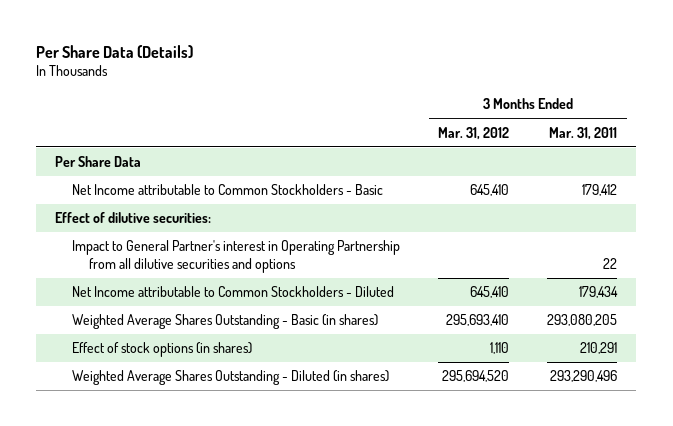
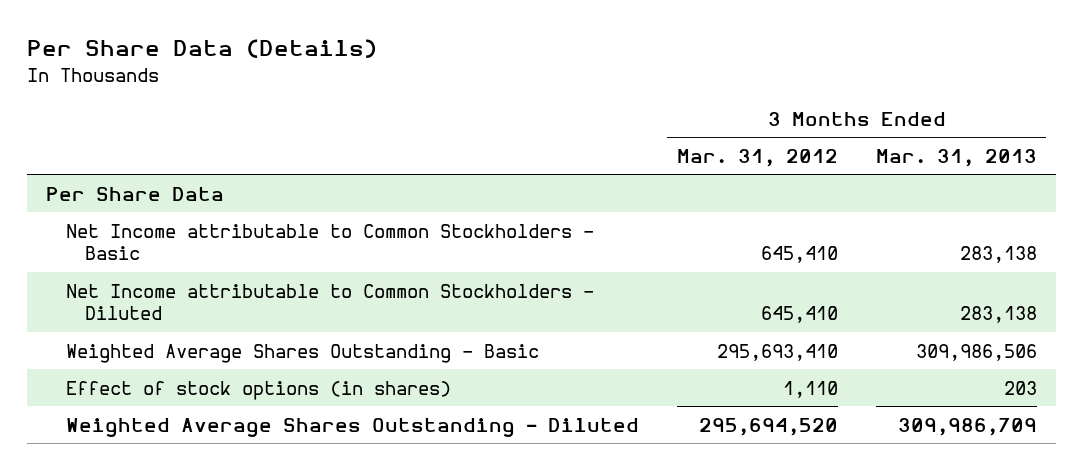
[549,126,618,140] Mar. 31, 2011 -> none
none -> [875,148,1037,167] Mar. 31, 2013
[55,212,212,224] Effect of dilutive securities: -> none
[72,240,401,273] Impact to General Partner's interest in Operating Partnership from all dilutive securities and options -> none
[72,314,379,330] Weighted Average Shares Outstanding - Basic (in shares) -> [65,343,539,363] Weighted Average Shares Outstanding - Basic
[72,370,390,386] Weighted Average Shares Outstanding - Diluted (in shares) -> [65,417,639,437] Weighted Average Shares Outstanding - Diluted

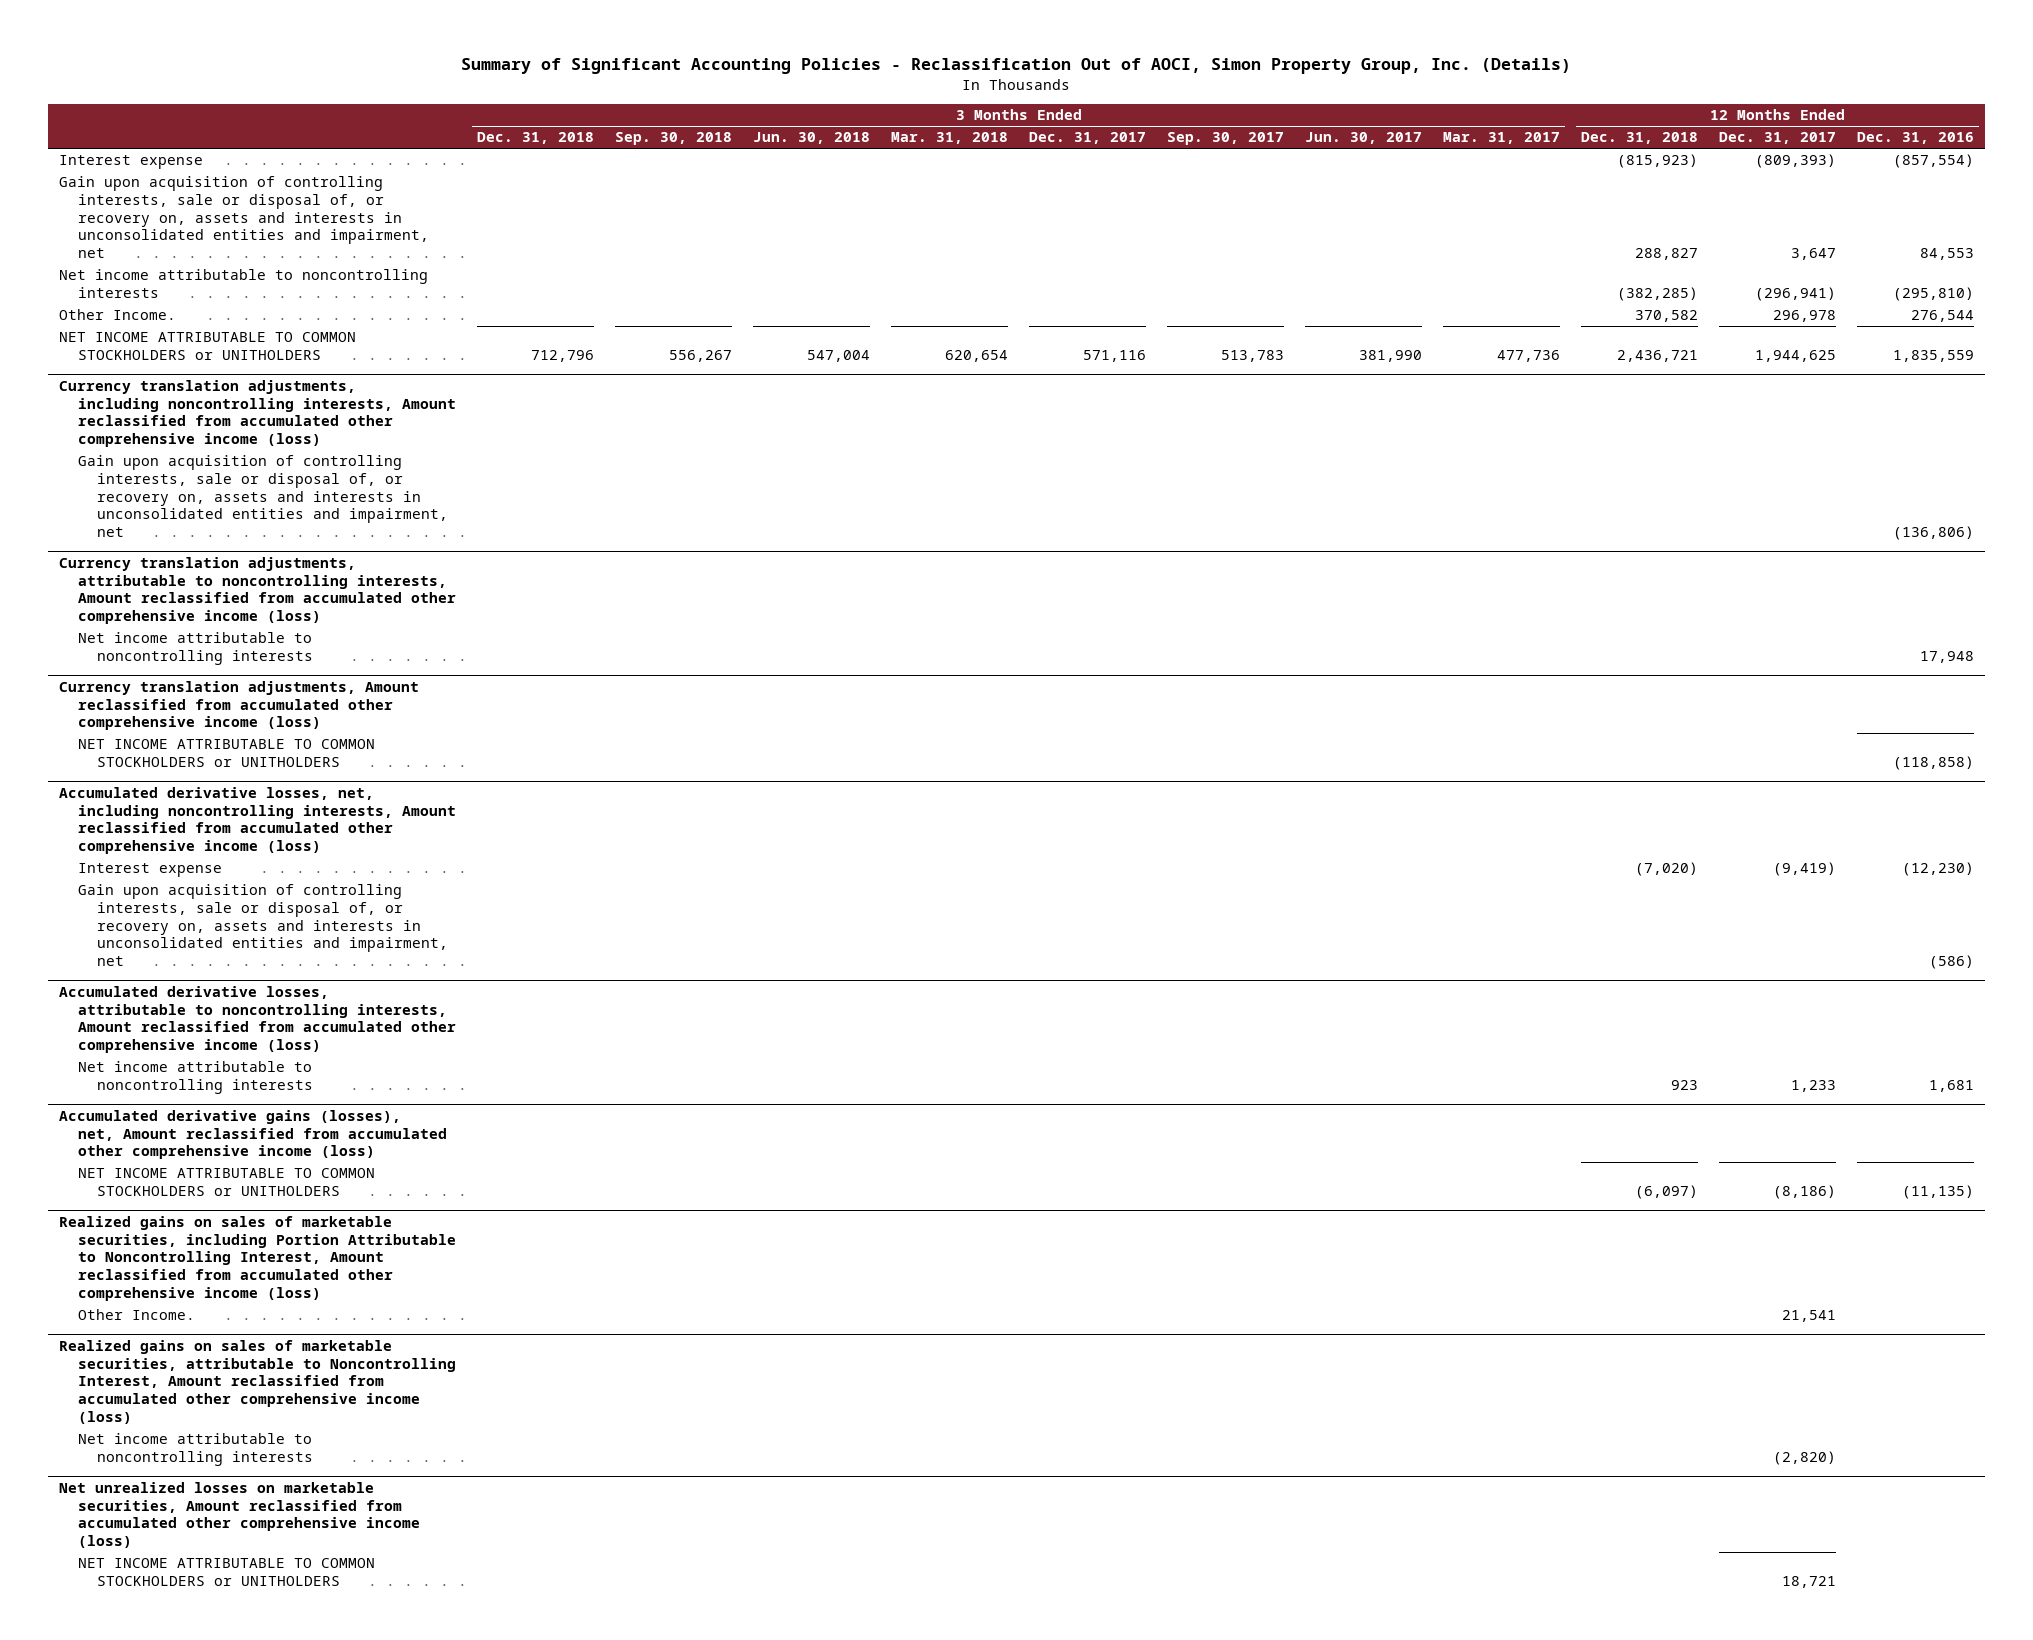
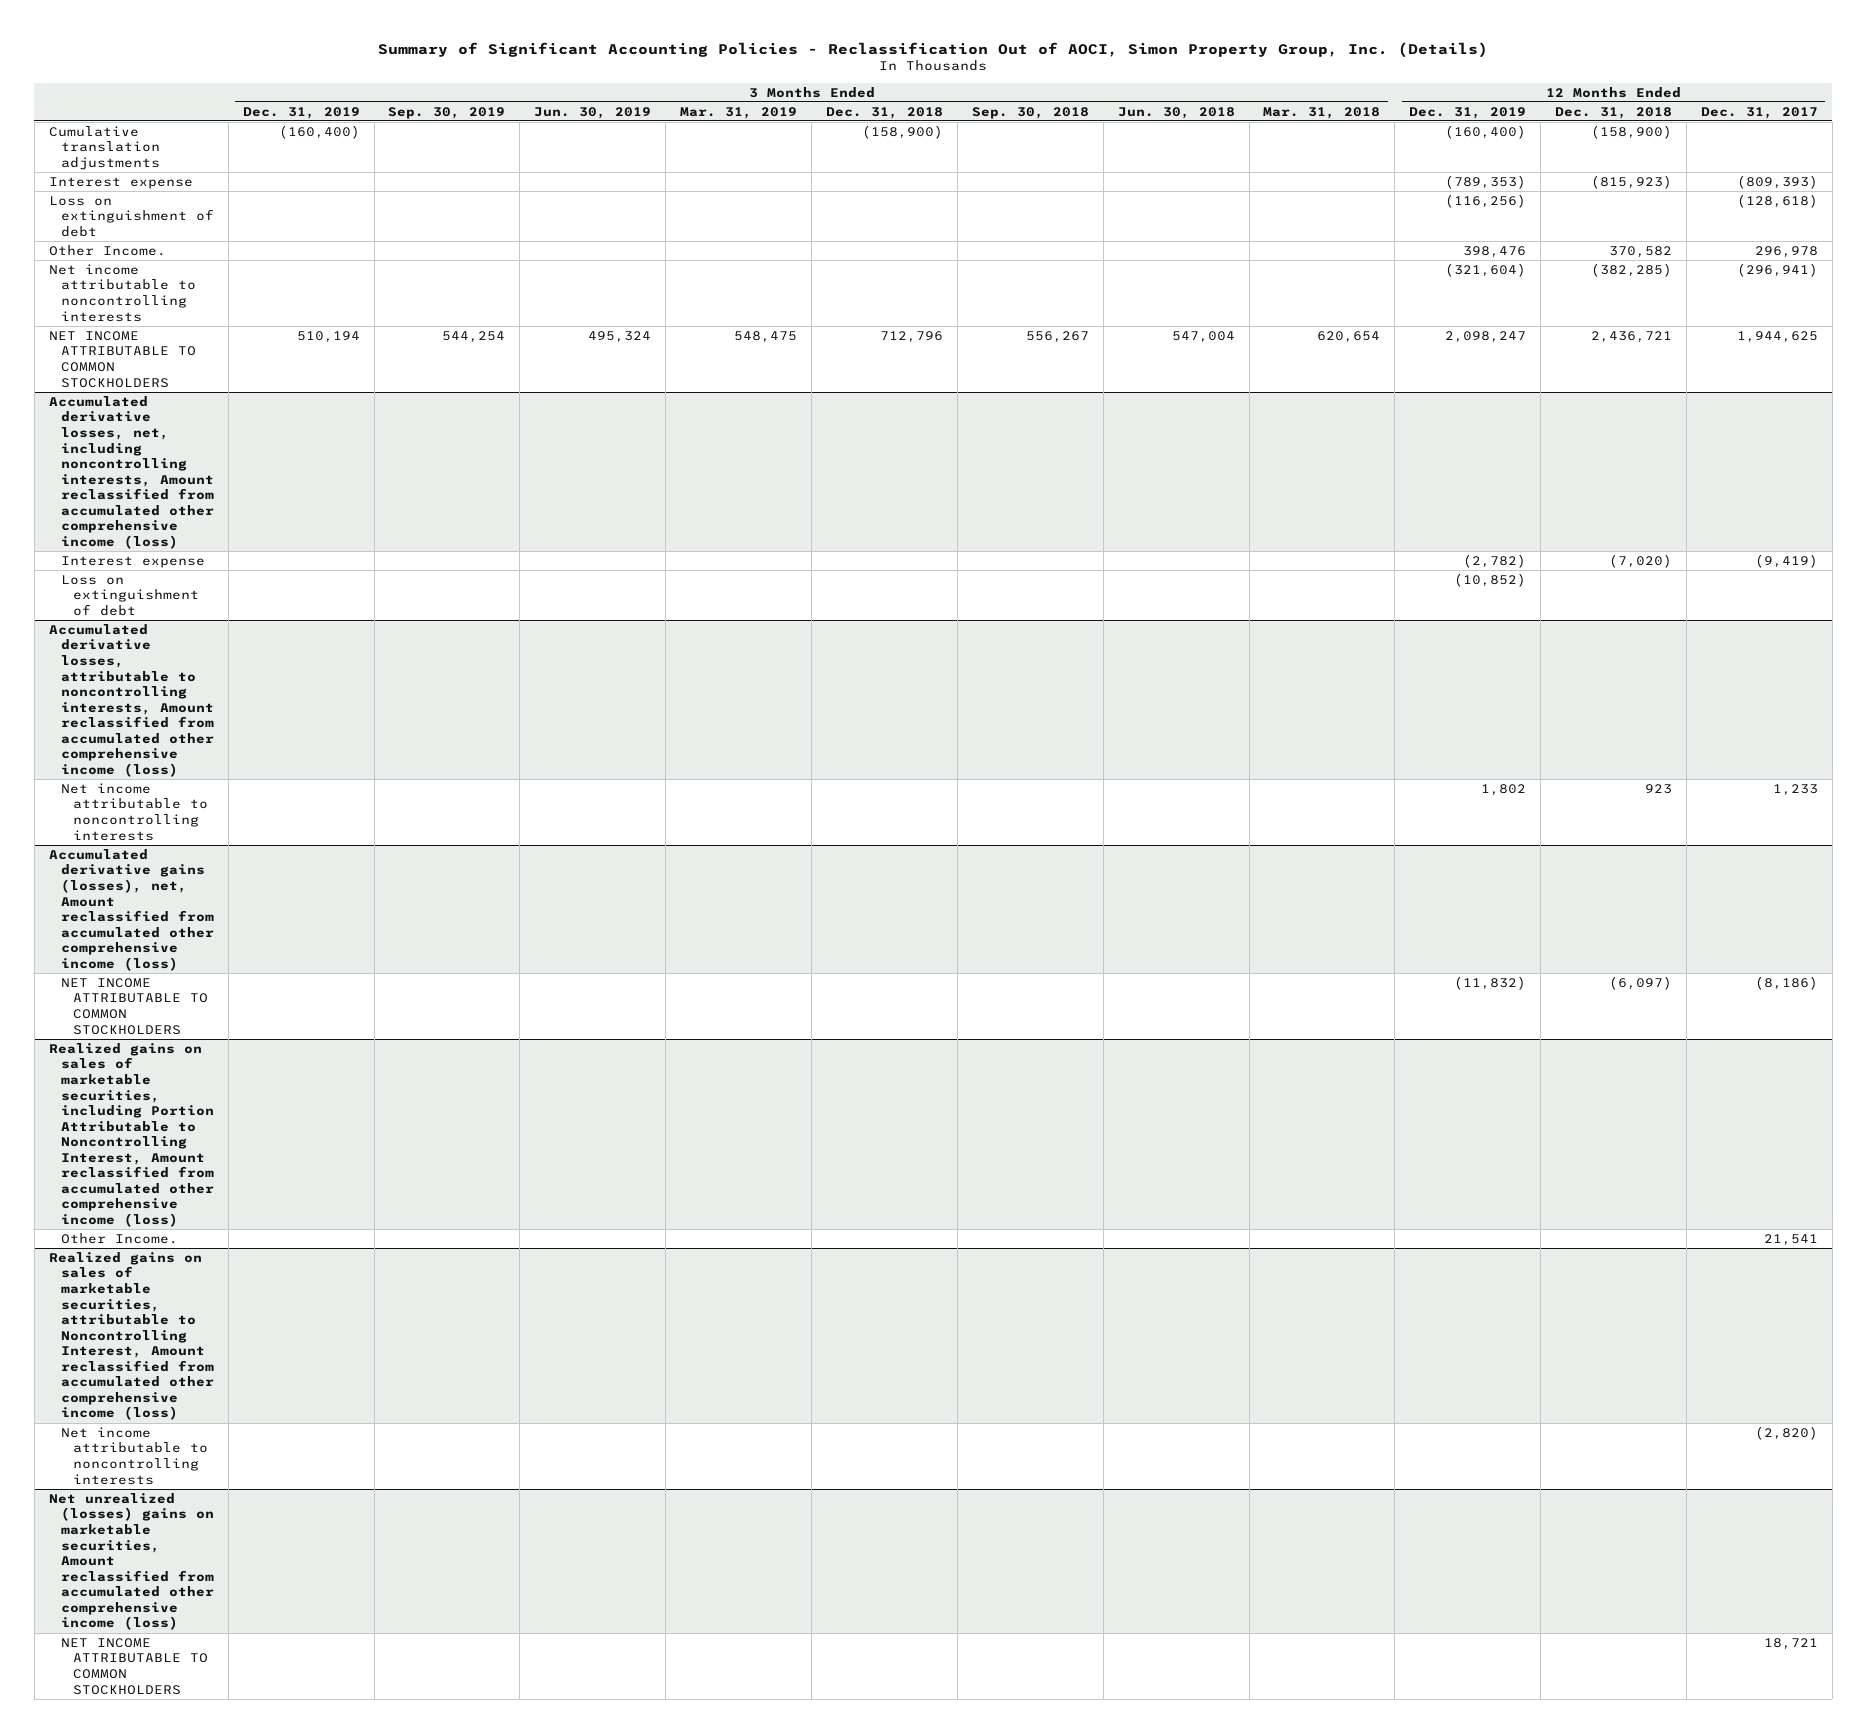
[1029,132,1147,145] Dec. 31, 2017 -> none
[1167,132,1285,146] Sep. 30, 2017 -> none
[1305,132,1423,145] Jun. 30, 2017 -> none
[1443,132,1561,145] Mar. 31, 2017 -> none
[1857,132,1975,145] Dec. 31, 2016 -> none
none -> [242,106,360,119] Dec. 31, 2019
none -> [388,106,506,119] Sep. 30, 2019
none -> [534,106,652,119] Jun. 30, 2019
none -> [680,106,798,119] Mar. 31, 2019
none -> [1409,106,1527,119] Dec. 31, 2019
none -> [48,125,160,170] Cumulative translation adjustments
[58,176,430,259] Gain upon acquisition of controlling interests, sale or disposal of, or recovery on, assets and interests in unconsolidated entities and impairment, net -> none
none -> [48,195,214,237] Loss on extinguishment of debt
[58,380,457,448] Currency translation adjustments, including noncontrolling interests, Amount reclassified from accumulated other comprehensive income (loss) -> none
[78,455,449,538] Gain upon acquisition of controlling interests, sale or disposal of, or recovery on, assets and interests in unconsolidated entities and impairment, net -> none
[58,557,457,625] Currency translation adjustments, attributable to noncontrolling interests, Amount reclassified from accumulated other comprehensive income (loss) -> none
[78,632,314,665] Net income attributable to noncontrolling interests -> none
[58,681,419,731] Currency translation adjustments, Amount reclassified from accumulated other comprehensive income (loss) -> none
[78,739,376,767] NET INCOME ATTRIBUTABLE TO COMMON STOCKHOLDERS or UNITHOLDERS -> none
[58,269,428,298] Net income attributable to noncontrolling interests -> [48,263,196,322] Net income attributable to noncontrolling interests
[58,332,356,360] NET INCOME ATTRIBUTABLE TO COMMON STOCKHOLDERS or UNITHOLDERS -> [48,330,196,388] NET INCOME ATTRIBUTABLE TO COMMON STOCKHOLDERS
[78,884,449,967] Gain upon acquisition of controlling interests, sale or disposal of, or recovery on, assets and interests in unconsolidated entities and impairment, net -> none
none -> [60,574,199,616] Loss on extinguishment of debt
[78,1168,376,1196] NET INCOME ATTRIBUTABLE TO COMMON STOCKHOLDERS or UNITHOLDERS -> [60,977,208,1035] NET INCOME ATTRIBUTABLE TO COMMON STOCKHOLDERS
[58,1482,421,1549] Net unrealized losses on marketable securities, Amount reclassified from accumulated other comprehensive income (loss) -> [48,1492,214,1631] Net unrealized (losses) gains on marketable securities, Amount reclassified from accumulated other comprehensive income (loss)
[78,1558,376,1586] NET INCOME ATTRIBUTABLE TO COMMON STOCKHOLDERS or UNITHOLDERS -> [60,1637,208,1695] NET INCOME ATTRIBUTABLE TO COMMON STOCKHOLDERS

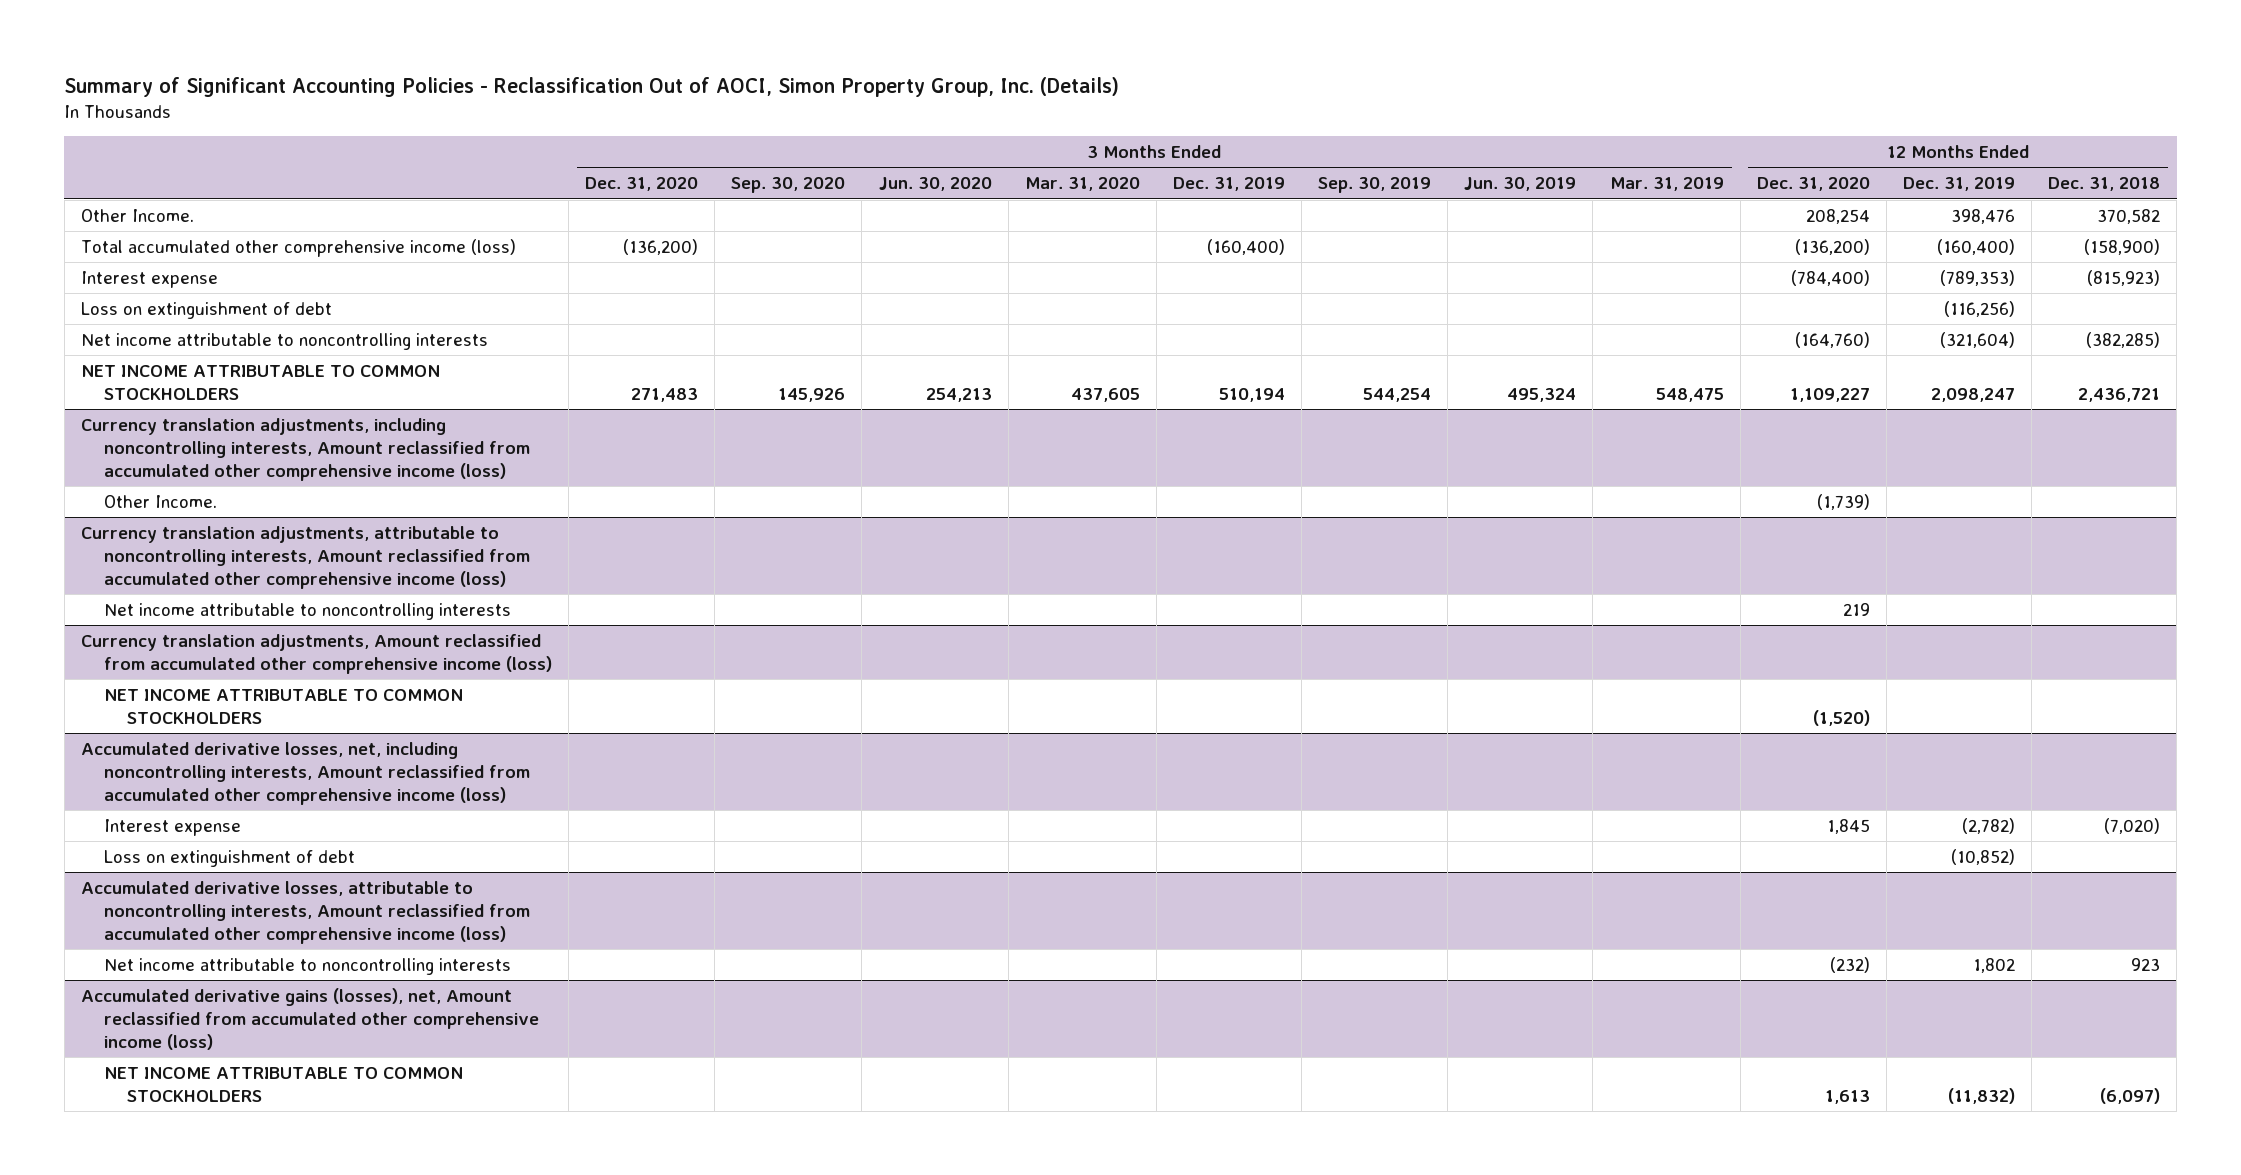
[825,106,943,119] Dec. 31, 2018 -> none
[971,106,1089,119] Sep. 30, 2018 -> none
[1117,106,1235,119] Jun. 30, 2018 -> none
[1263,106,1381,119] Mar. 31, 2018 -> none
[1700,106,1818,119] Dec. 31, 2017 -> none
none -> [585,177,699,192] Dec. 31, 2020
none -> [731,177,846,194] Sep. 30, 2020
none -> [878,177,992,192] Jun. 30, 2020
none -> [1024,177,1140,192] Mar. 31, 2020
none -> [1756,177,1870,192] Dec. 31, 2020
[48,244,166,256] Other Income. -> [80,208,194,222] Other Income.
[48,125,160,170] Cumulative translation adjustments -> [80,238,516,257] Total accumulated other comprehensive income (loss)
none -> [80,417,530,481] Currency translation adjustments, including noncontrolling interests, Amount reclassified from accumulated other comprehensive income (loss)
none -> [103,494,217,508] Other Income.
none -> [80,525,530,589] Currency translation adjustments, attributable to noncontrolling interests, Amount reclassified from accumulated other comprehensive income (loss)
none -> [103,602,511,620] Net income attributable to noncontrolling interests
none -> [80,633,552,674] Currency translation adjustments, Amount reclassified from accumulated other comprehensive income (loss)
none -> [103,688,463,724] NET INCOME ATTRIBUTABLE TO COMMON STOCKHOLDERS
[48,1042,214,1228] Realized gains on sales of marketable securities, including Portion Attributable to Noncontrolling Interest, Amount reclassified from accumulated other comprehensive income (loss) -> none
[60,1232,178,1244] Other Income. -> none
[48,1251,214,1421] Realized gains on sales of marketable securities, attributable to Noncontrolling Interest, Amount reclassified from accumulated other comprehensive income (loss) -> none
[60,1426,208,1485] Net income attributable to noncontrolling interests -> none
[48,1492,214,1631] Net unrealized (losses) gains on marketable securities, Amount reclassified from accumulated other comprehensive income (loss) -> none
[60,1637,208,1695] NET INCOME ATTRIBUTABLE TO COMMON STOCKHOLDERS -> none

